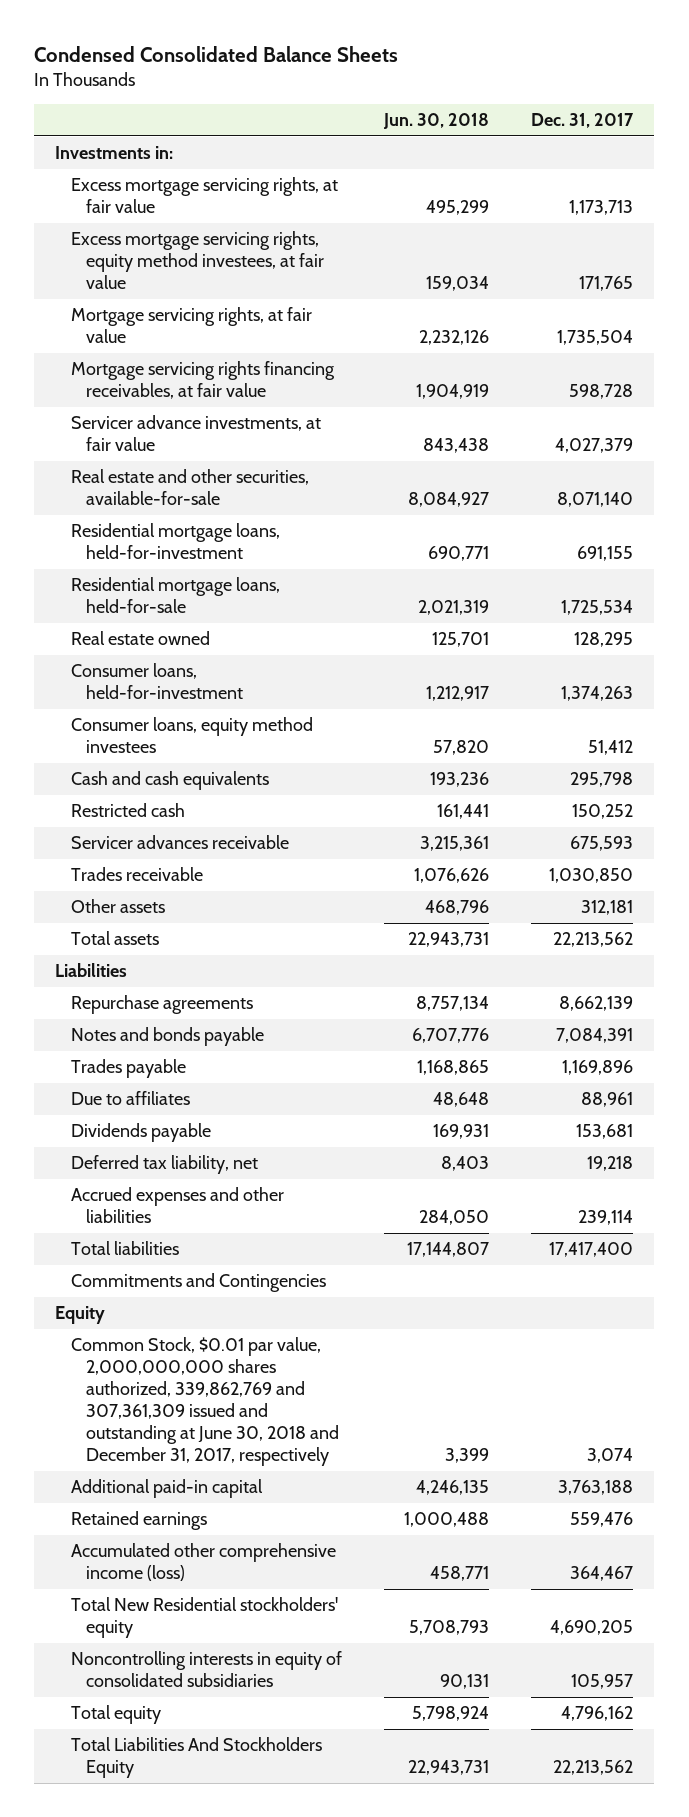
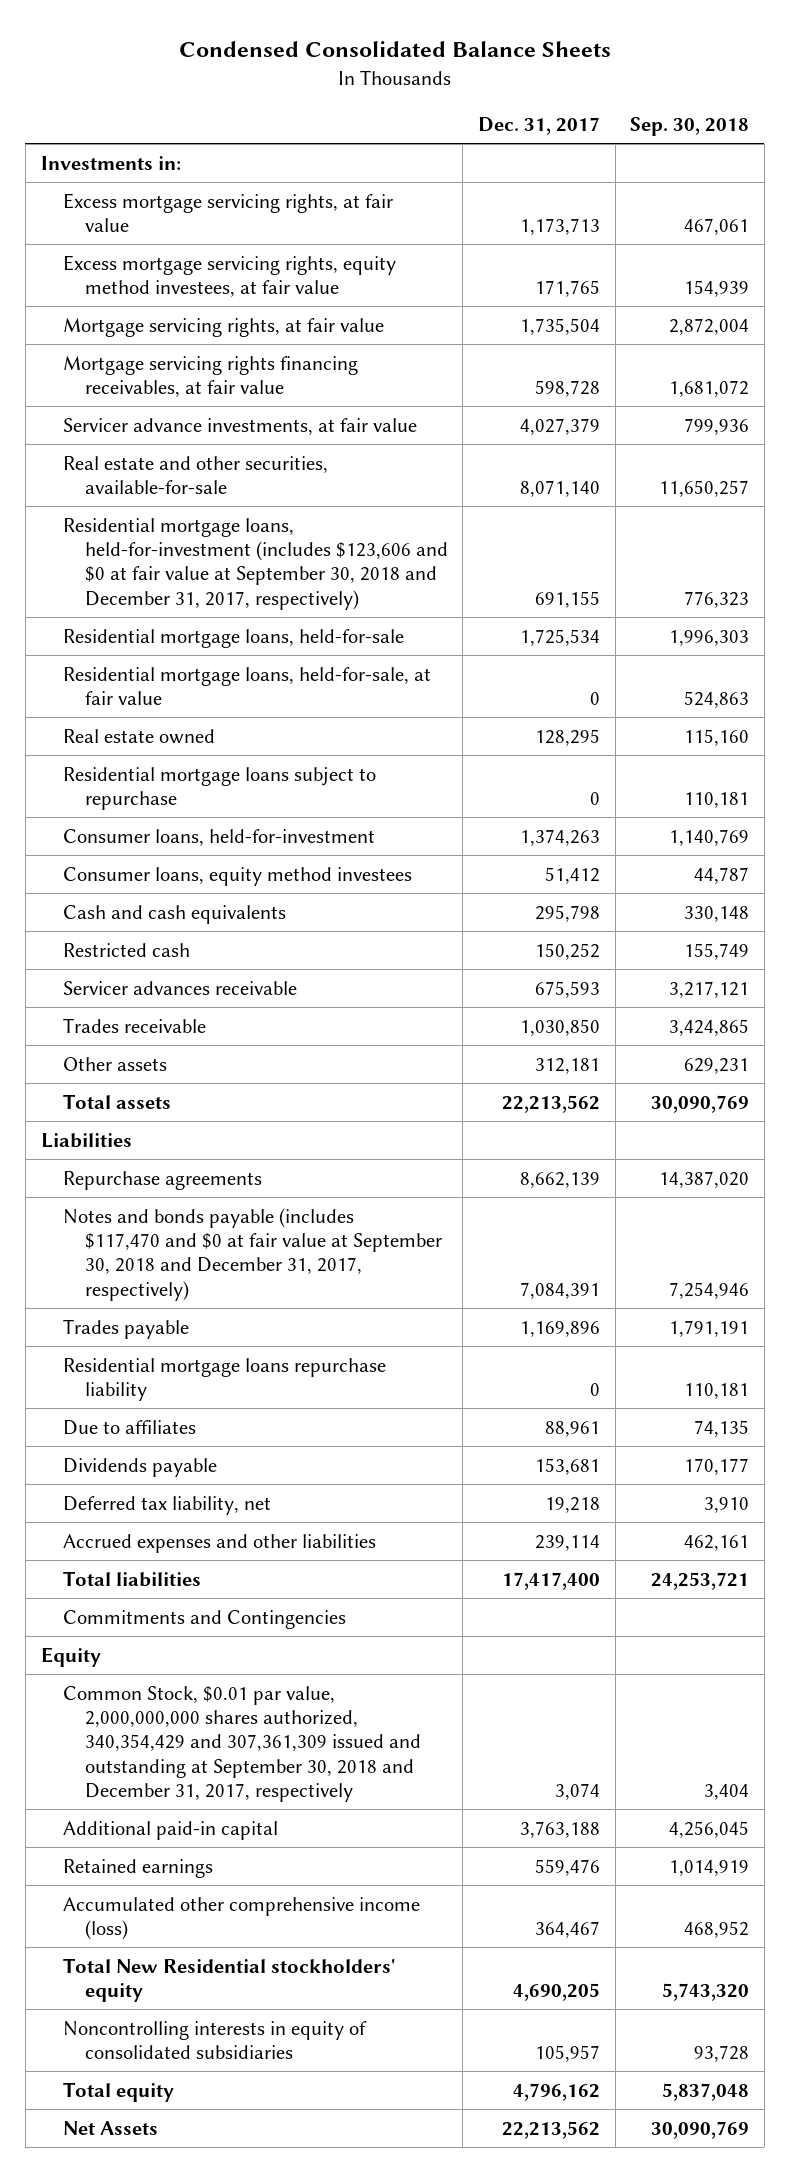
[383,113,490,130] Jun. 30, 2018 -> none
none -> [630,117,750,137] Sep. 30, 2018
[70,523,280,560] Residential mortgage loans, held-for-investment -> [62,517,448,610] Residential mortgage loans, held-for-investment (includes $123,606 and $0 at fair value at September 30, 2018 and December 31, 2017, respectively)
none -> [62,666,431,705] Residential mortgage loans, held-for-sale, at fair value
none -> [62,766,376,810] Residential mortgage loans subject to repurchase
[70,1027,264,1047] Notes and bonds payable -> [62,1207,442,1301] Notes and bonds payable (includes $117,470 and $0 at fair value at September 30, 2018 and December 31, 2017, respectively)
none -> [62,1357,386,1401] Residential mortgage loans repurchase liability
[70,1337,340,1467] Common Stock, $0.01 par value, 2,000,000,000 shares authorized, 339,862,769 and 307,361,309 issued and outstanding at June 30, 2018 and December 31, 2017, respectively -> [62,1685,421,1802] Common Stock, $0.01 par value, 2,000,000,000 shares authorized, 340,354,429 and 307,361,309 issued and outstanding at September 30, 2018 and December 31, 2017, respectively
[70,1737,322,1779] Total Liabilities And Stockholders Equity -> [62,2120,158,2135] Net Assets

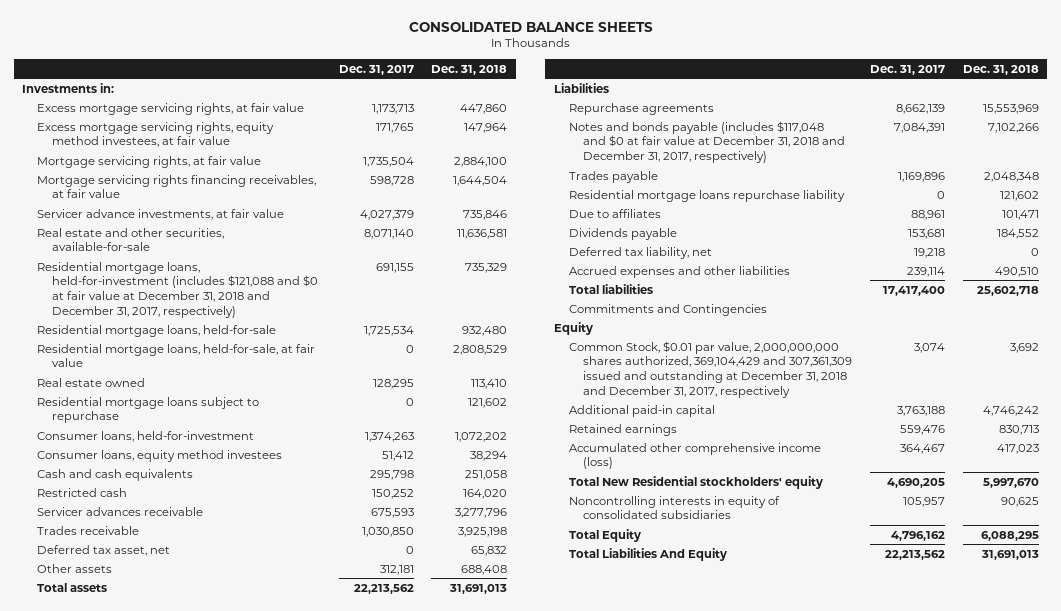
[178,41,611,58] Condensed Consolidated Balance Sheets -> [408,21,653,32] CONSOLIDATED BALANCE SHEETS
[630,117,750,137] Sep. 30, 2018 -> none
none -> [431,64,508,75] Dec. 31, 2018
[62,517,448,610] Residential mortgage loans, held-for-investment (includes $123,606 and $0 at fair value at September 30, 2018 and December 31, 2017, respectively) -> [37,261,319,318] Residential mortgage loans, held-for-investment (includes $121,088 and $0 at fair value at December 31, 2018 and December 31, 2017, respectively)
none -> [37,544,171,556] Deferred tax asset, net
[62,1207,442,1301] Notes and bonds payable (includes $117,470 and $0 at fair value at September 30, 2018 and December 31, 2017, respectively) -> [568,120,846,163] Notes and bonds payable (includes $117,048 and $0 at fair value at December 31, 2018 and December 31, 2017, respectively)
[62,1685,421,1802] Common Stock, $0.01 par value, 2,000,000,000 shares authorized, 340,354,429 and 307,361,309 issued and outstanding at September 30, 2018 and December 31, 2017, respectively -> [568,340,853,398] Common Stock, $0.01 par value, 2,000,000,000 shares authorized, 369,104,429 and 307,361,309 issued and outstanding at December 31, 2018 and December 31, 2017, respectively
[62,2081,174,2102] Total equity -> [568,528,641,542] Total Equity
[62,2120,158,2135] Net Assets -> [568,547,727,561] Total Liabilities And Equity

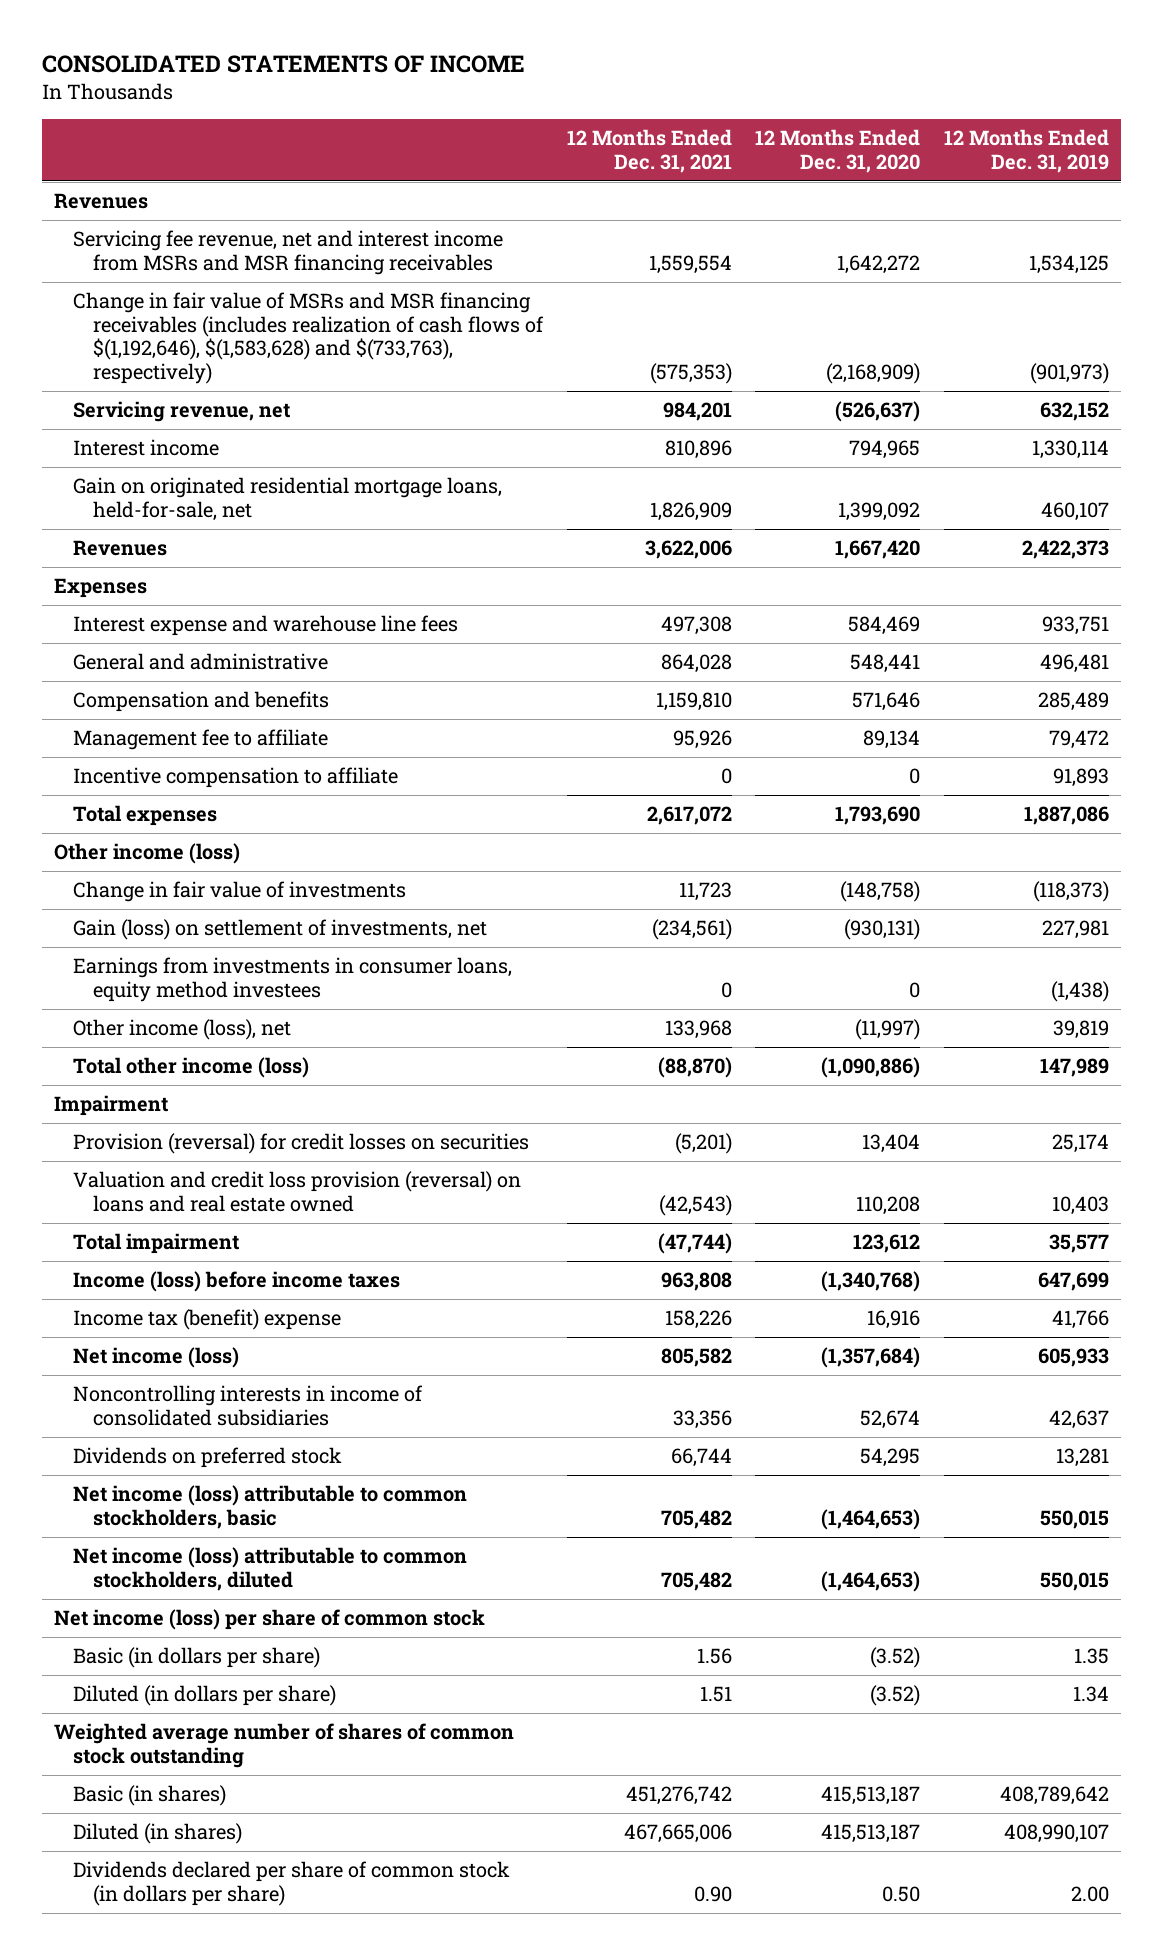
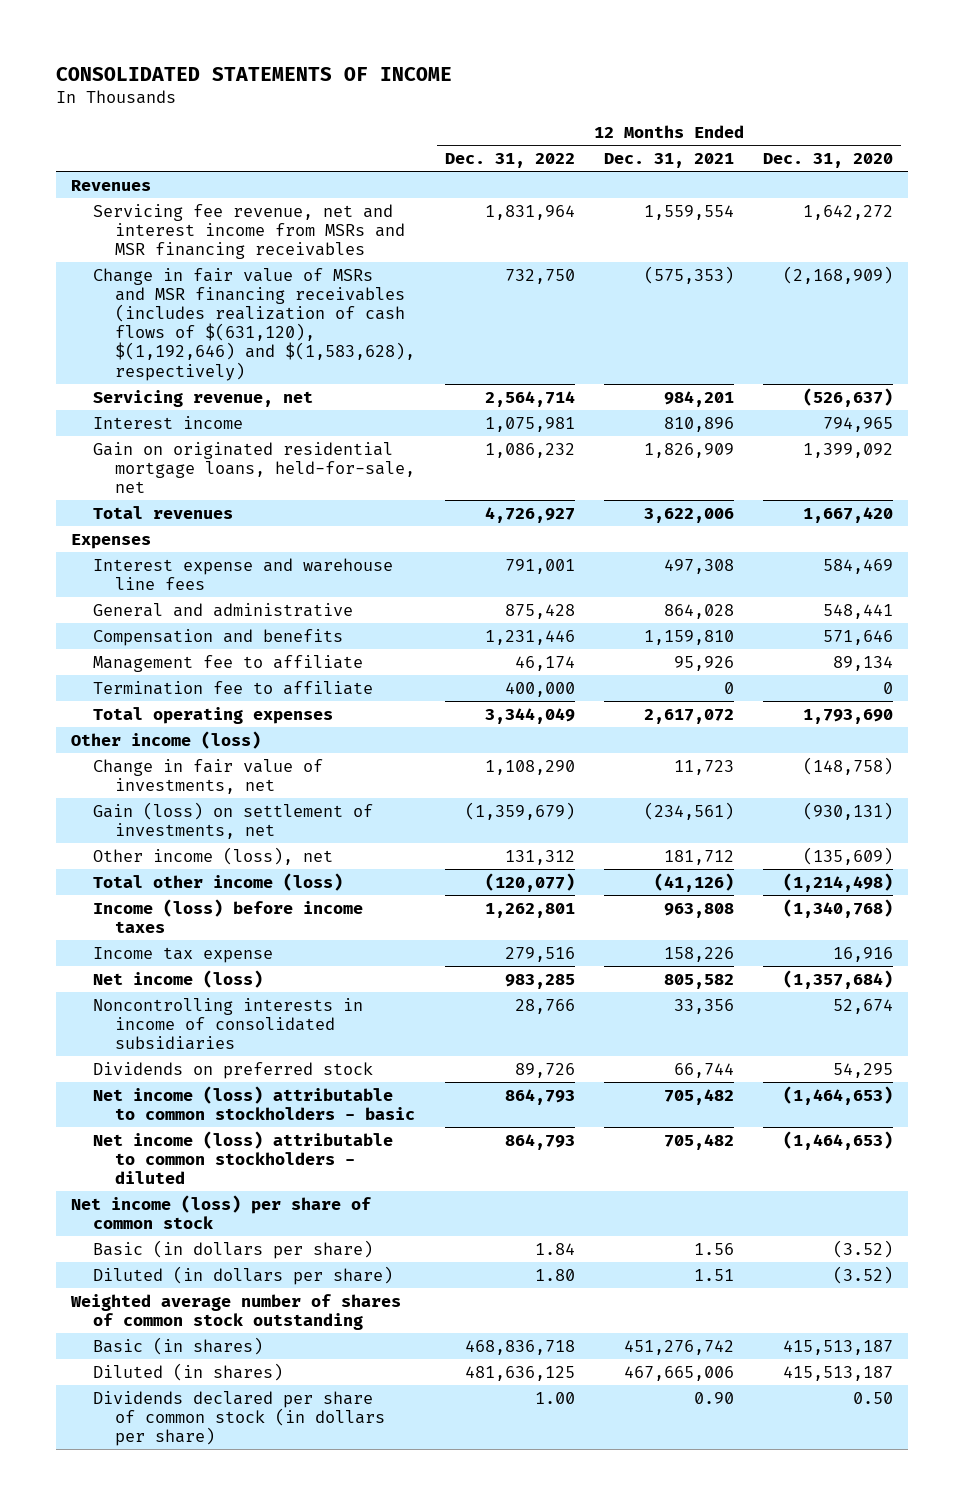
[944,129,1110,173] 12 Months Ended Dec. 31, 2019 -> none
none -> [444,153,575,169] Dec. 31, 2022
[73,292,545,384] Change in fair value of MSRs and MSR financing receivables (includes realization of cash flows of $(1,192,646), $(1,583,628) and $(733,763), respectively) -> [93,267,416,381] Change in fair value of MSRs and MSR financing receivables (includes realization of cash flows of $(631,120), $(1,192,646) and $(1,583,628), respectively)
[73,540,168,557] Revenues -> [93,505,234,519] Total revenues
[73,767,399,789] Incentive compensation to affiliate -> none
none -> [93,680,374,695] Termination fee to affiliate
[73,805,218,827] Total expenses -> [93,706,334,724] Total operating expenses
[73,881,407,903] Change in fair value of investments -> [93,758,324,794] Change in fair value of investments, net
[73,957,513,1002] Earnings from investments in consumer loans, equity method investees -> none
[53,1095,168,1117] Impairment -> none
[73,1133,530,1155] Provision (reversal) for credit losses on securities -> none
[73,1171,522,1212] Valuation and credit loss provision (reversal) on loans and real estate owned -> none
[73,1233,240,1255] Total impairment -> none
[664,1020,732,1040] 133,968 -> [664,849,735,865] 181,712
[855,1019,921,1041] (11,997) -> [803,846,894,865] (135,609)
[657,1057,732,1079] (88,870) -> [654,872,735,892] (41,126)
[821,1057,921,1079] (1,090,886) -> [783,872,894,892] (1,214,498)
[73,1309,342,1331] Income tax (benefit) expense -> [93,946,274,963] Income tax expense
[73,1485,468,1529] Net income (loss) attributable to common stockholders, basic -> [93,1085,416,1120] Net income (loss) attributable to common stockholders - basic
[73,1547,468,1591] Net income (loss) attributable to common stockholders, diluted -> [93,1130,394,1185] Net income (loss) attributable to common stockholders - diluted

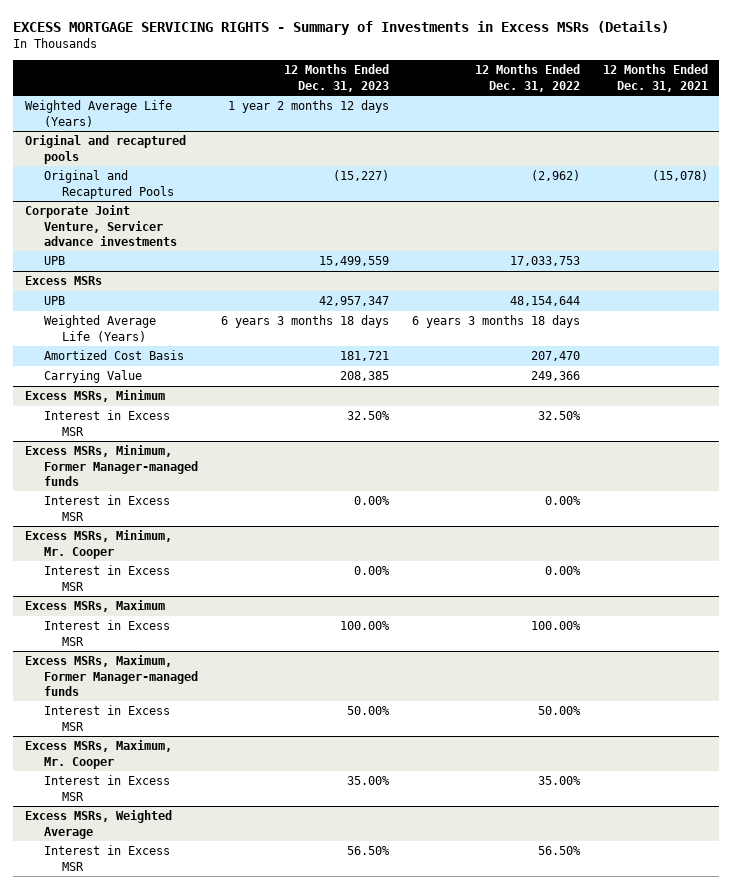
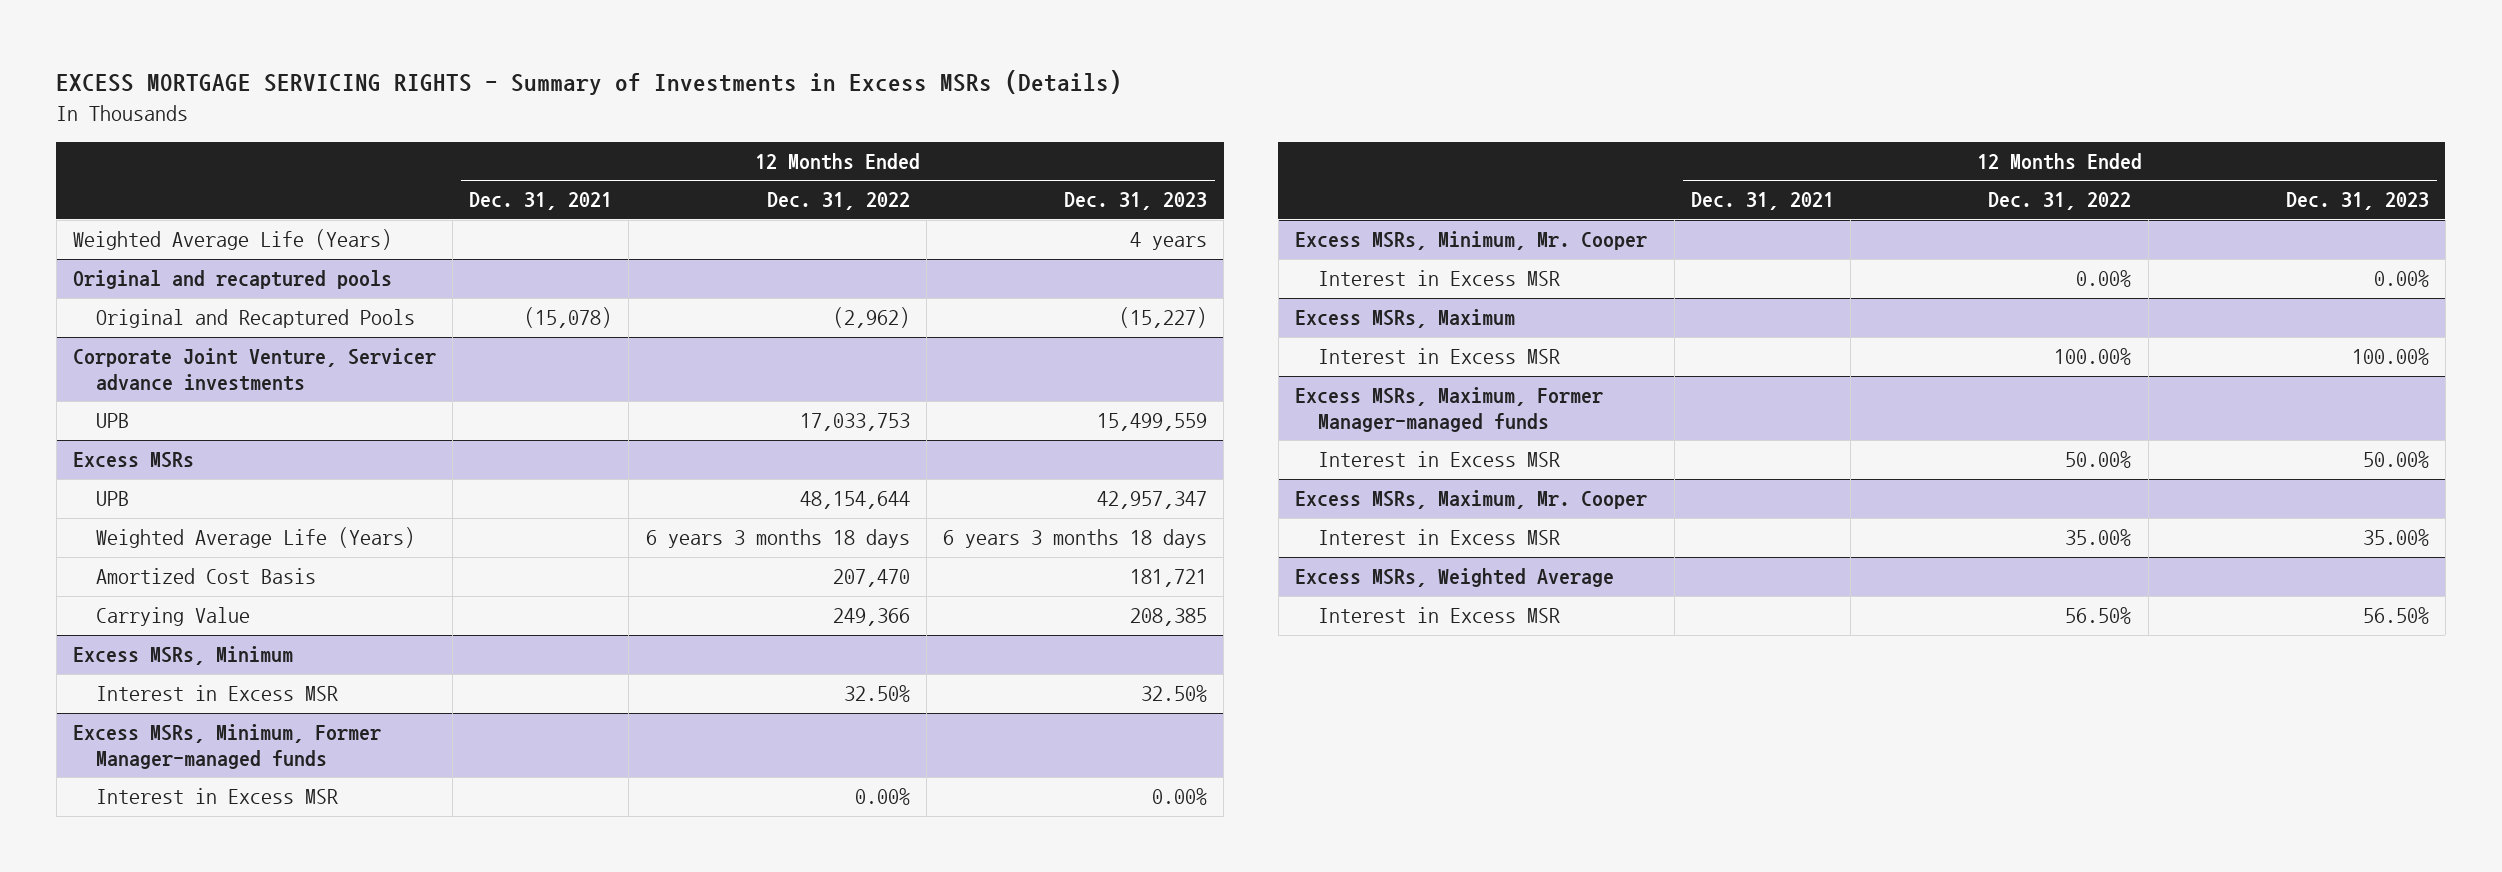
[227,100,389,114] 1 year 2 months 12 days -> [1129,232,1207,251] 4 years

